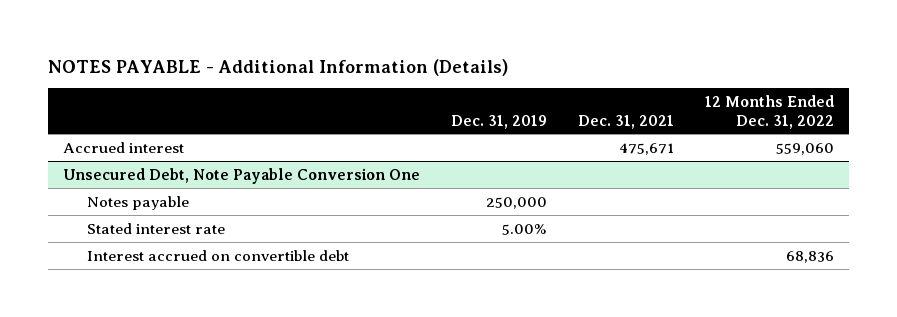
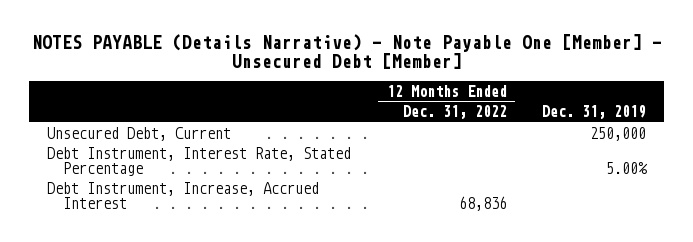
[48,58,509,76] NOTES PAYABLE - Additional Information (Details) -> [31,33,662,70] NOTES PAYABLE (Details Narrative) - Note Payable One [Member] - Unsecured Debt [Member]
[577,114,674,129] Dec. 31, 2021 -> none
[63,141,185,153] Accrued interest -> none
[63,167,421,184] Unsecured Debt, Note Payable Conversion One -> none
[87,195,190,210] Notes payable -> none
[87,222,226,234] Stated interest rate -> none
[87,249,350,261] Interest accrued on convertible debt -> none
none -> [46,126,231,141] Unsecured Debt, Current
none -> [46,146,351,176] Debt Instrument, Interest Rate, Stated Percentage
none -> [46,181,319,209] Debt Instrument, Increase, Accrued Interest

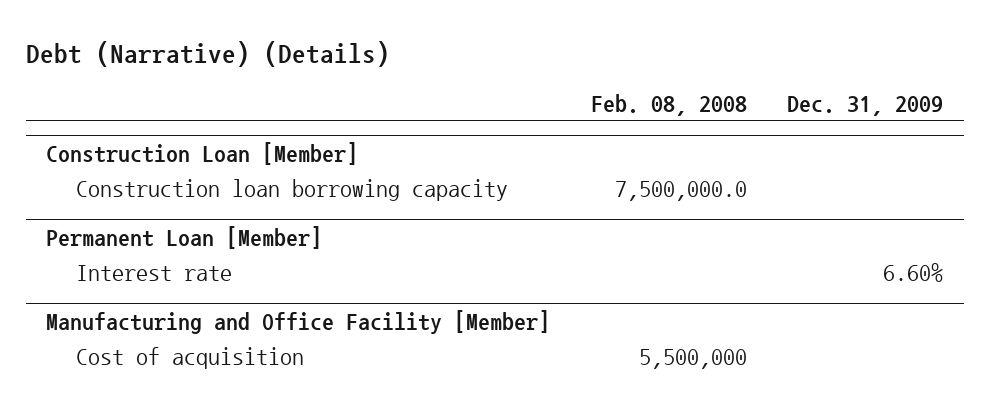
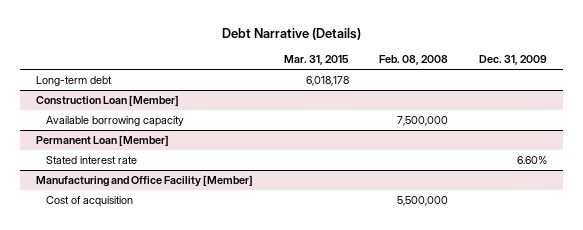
[26,41,391,68] Debt (Narrative) (Details) -> [221,27,361,40] Debt Narrative (Details)
none -> [283,55,349,66] Mar. 31, 2015
none -> [35,76,112,87] Long-term debt
[76,179,509,202] Construction loan borrowing capacity -> [46,116,185,128] Available borrowing capacity
[614,181,747,202] 7,500,000.0 -> [397,116,449,127] 7,500,000
[76,265,233,282] Interest rate -> [46,156,138,165] Stated interest rate

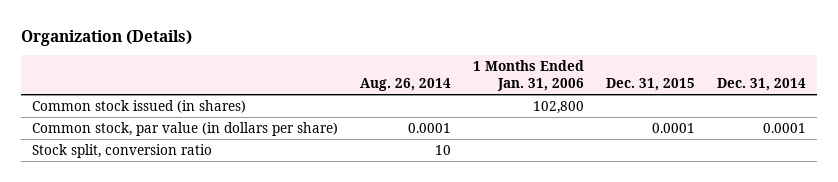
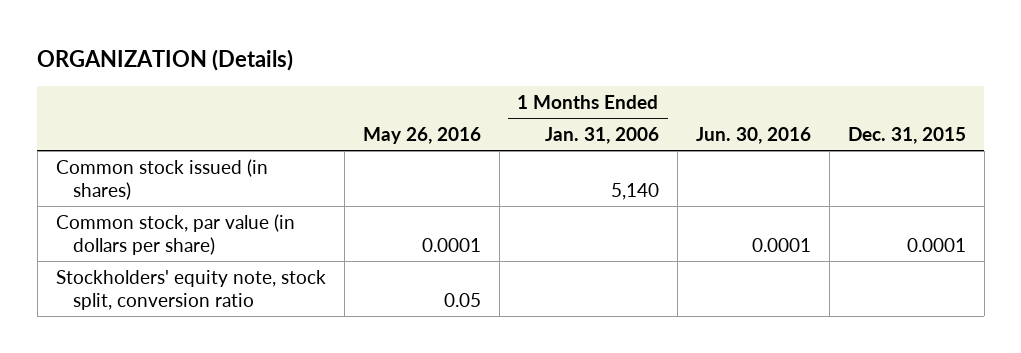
[20,29,192,46] Organization (Details) -> [37,48,294,71] ORGANIZATION (Details)
[359,77,451,91] Aug. 26, 2014 -> none
[717,77,807,91] Dec. 31, 2014 -> none
none -> [362,127,481,145] May 26, 2016
none -> [695,127,811,145] Jun. 30, 2016
[532,101,584,115] 102,800 -> [610,182,659,200] 5,140
[31,144,212,159] Stock split, conversion ratio -> [55,269,326,310] Stockholders' equity note, stock split, conversion ratio

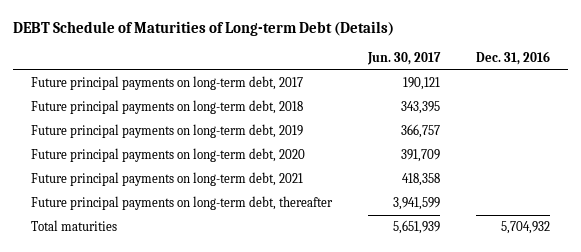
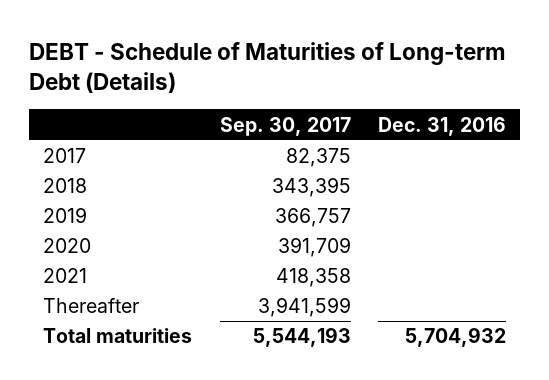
[13,20,395,36] DEBT Schedule of Maturities of Long-term Debt (Details) -> [29,41,507,93] DEBT - Schedule of Maturities of Long-term Debt (Details)
[367,51,442,65] Jun. 30, 2017 -> none
none -> [219,116,351,136] Sep. 30, 2017
[31,76,304,91] Future principal payments on long-term debt, 2017 -> [43,148,87,164] 2017
[31,100,304,115] Future principal payments on long-term debt, 2018 -> [43,178,88,194] 2018
[31,124,304,139] Future principal payments on long-term debt, 2019 -> [43,207,88,224] 2019
[31,148,306,163] Future principal payments on long-term debt, 2020 -> [43,238,92,254] 2020
[31,172,304,187] Future principal payments on long-term debt, 2021 -> [43,268,88,284] 2021
[31,196,334,211] Future principal payments on long-term debt, thereafter -> [43,298,140,314] Thereafter

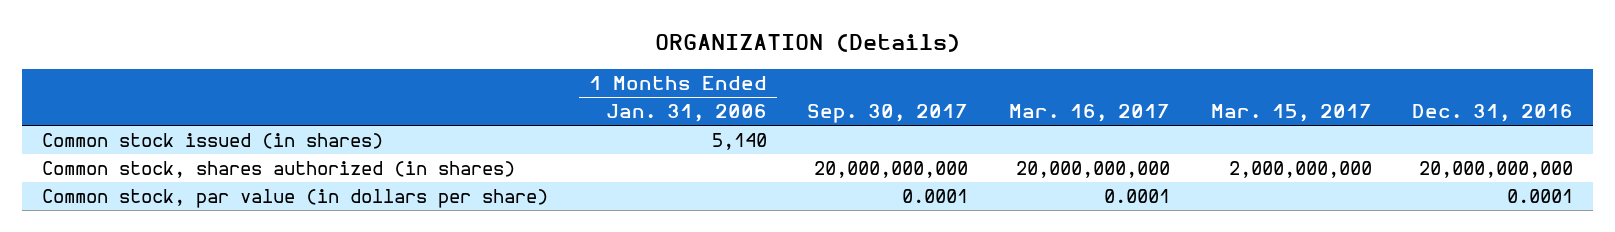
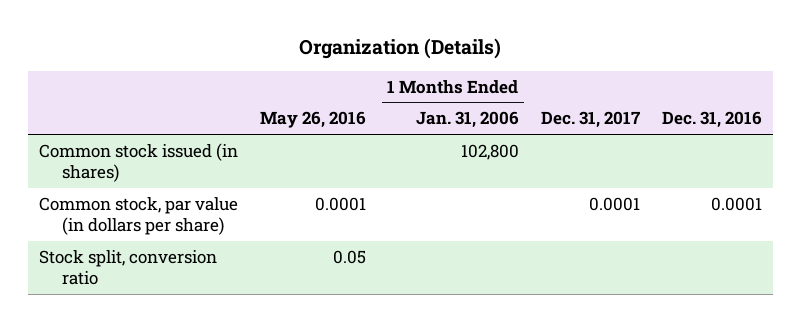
[654,34,960,53] ORGANIZATION (Details) -> [299,37,502,59] Organization (Details)
[807,104,969,124] Sep. 30, 2017 -> none
[1008,104,1170,123] Mar. 16, 2017 -> none
[1210,104,1372,123] Mar. 15, 2017 -> none
none -> [259,111,366,129] May 26, 2016
none -> [540,111,640,129] Dec. 31, 2017
[42,161,516,179] Common stock, shares authorized (in shares) -> none
[711,133,767,151] 5,140 -> [460,143,519,160] 102,800
none -> [38,249,217,285] Stock split, conversion ratio

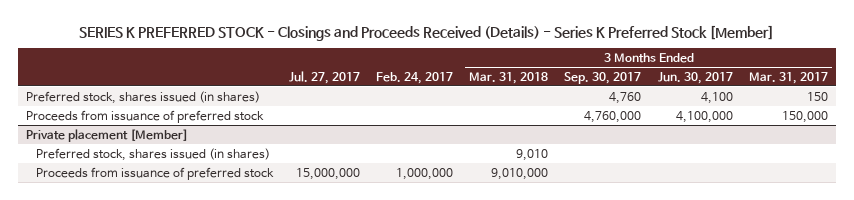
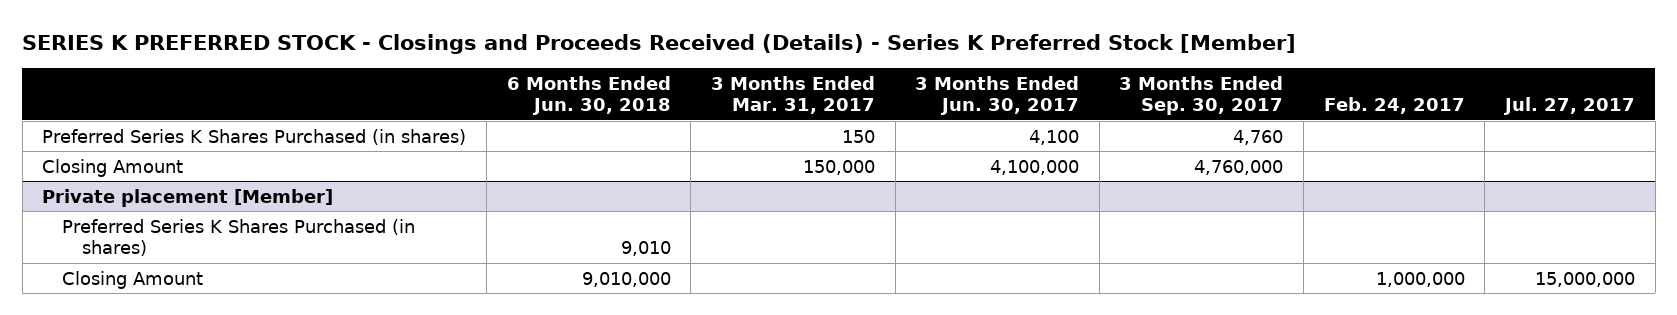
[469,71,549,84] Mar. 31, 2018 -> none
none -> [506,75,671,115] 6 Months Ended Jun. 30, 2018
[26,90,261,104] Preferred stock, shares issued (in shares) -> [42,128,467,145] Preferred Series K Shares Purchased (in shares)
[26,109,265,123] Proceeds from issuance of preferred stock -> [42,158,184,177] Closing Amount
[35,147,270,161] Preferred stock, shares issued (in shares) -> [62,218,416,257] Preferred Series K Shares Purchased (in shares)
[35,166,274,180] Proceeds from issuance of preferred stock -> [62,270,204,289] Closing Amount

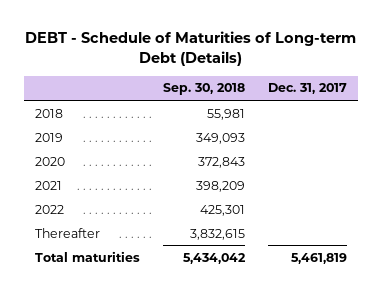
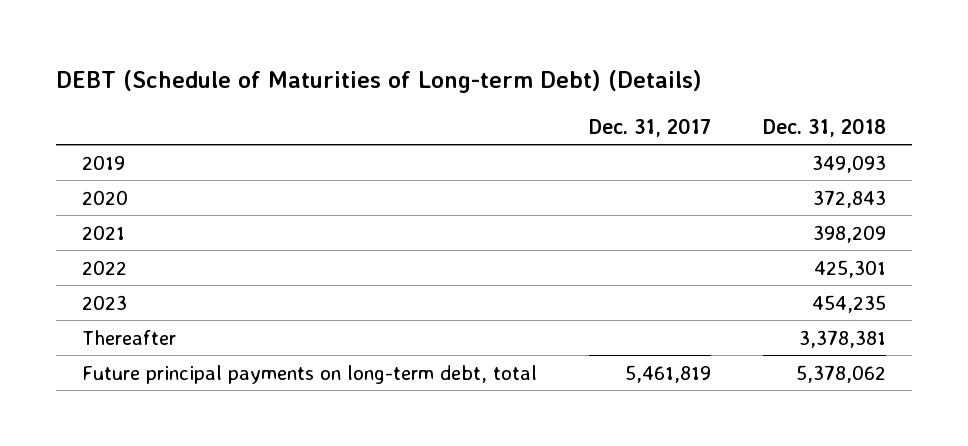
[25,31,357,67] DEBT - Schedule of Maturities of Long-term Debt (Details) -> [55,70,702,94] DEBT (Schedule of Maturities of Long-term Debt) (Details)
[163,83,246,96] Sep. 30, 2018 -> none
none -> [763,117,887,137] Dec. 31, 2018
[35,108,64,118] 2018 -> none
none -> [81,294,127,310] 2023
[35,250,141,262] Total maturities -> [81,364,537,384] Future principal payments on long-term debt, total

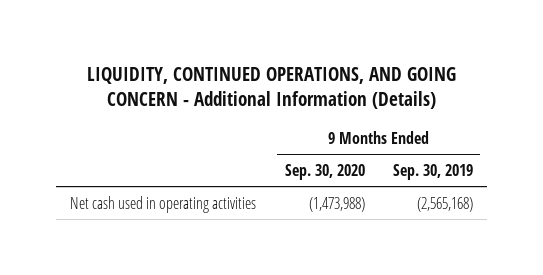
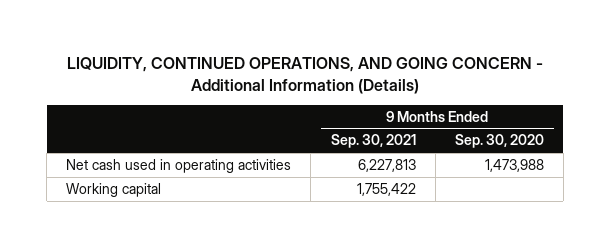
[393,164,474,181] Sep. 30, 2019 -> none
none -> [330,134,416,149] Sep. 30, 2021
[308,196,365,212] (1,473,988) -> [484,159,544,173] 1,473,988
none -> [66,183,162,198] Working capital

